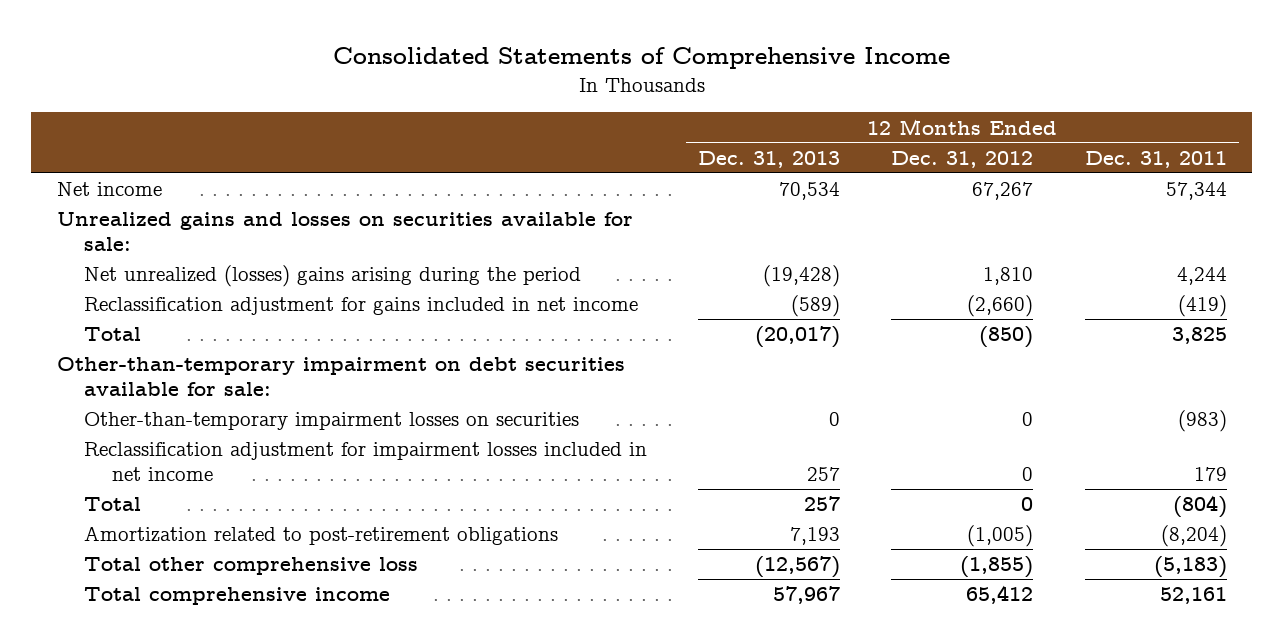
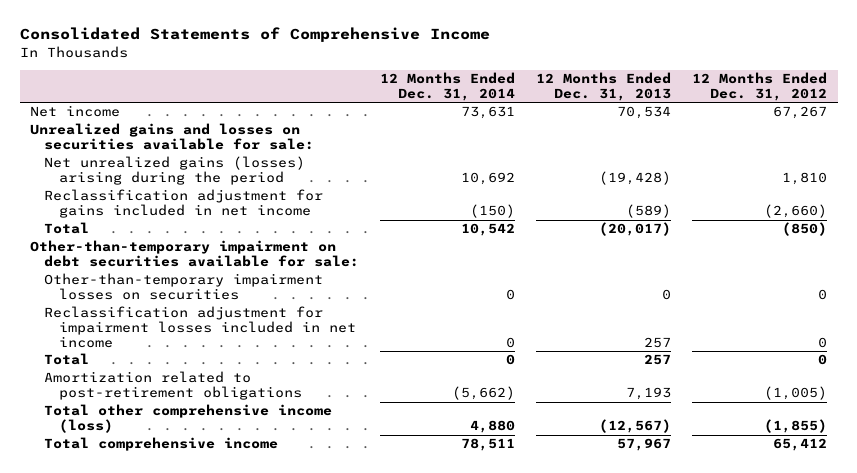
[1084,150,1227,168] Dec. 31, 2011 -> none
none -> [380,72,516,101] 12 Months Ended Dec. 31, 2014
[84,265,582,288] Net unrealized (losses) gains arising during the period -> [44,156,306,186] Net unrealized gains (losses) arising during the period
[84,557,419,576] Total other comprehensive loss -> [44,404,333,434] Total other comprehensive income (loss)

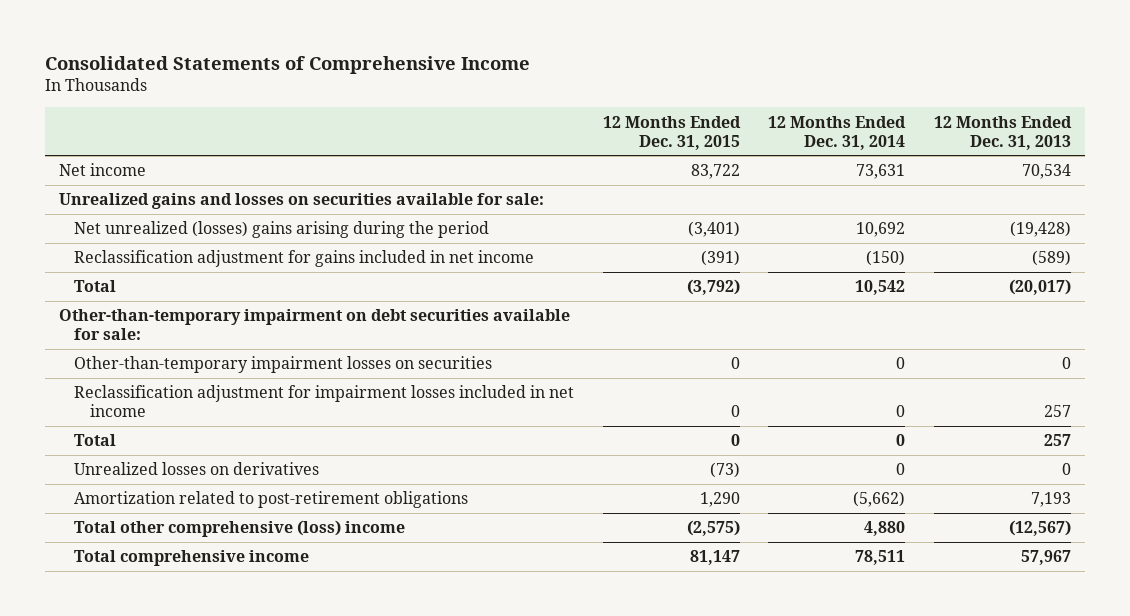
[692,72,828,101] 12 Months Ended Dec. 31, 2012 -> none
none -> [602,115,741,150] 12 Months Ended Dec. 31, 2015
[44,156,306,186] Net unrealized gains (losses) arising during the period -> [74,221,490,239] Net unrealized (losses) gains arising during the period
none -> [74,462,320,476] Unrealized losses on derivatives
[44,404,333,434] Total other comprehensive income (loss) -> [74,520,406,538] Total other comprehensive (loss) income

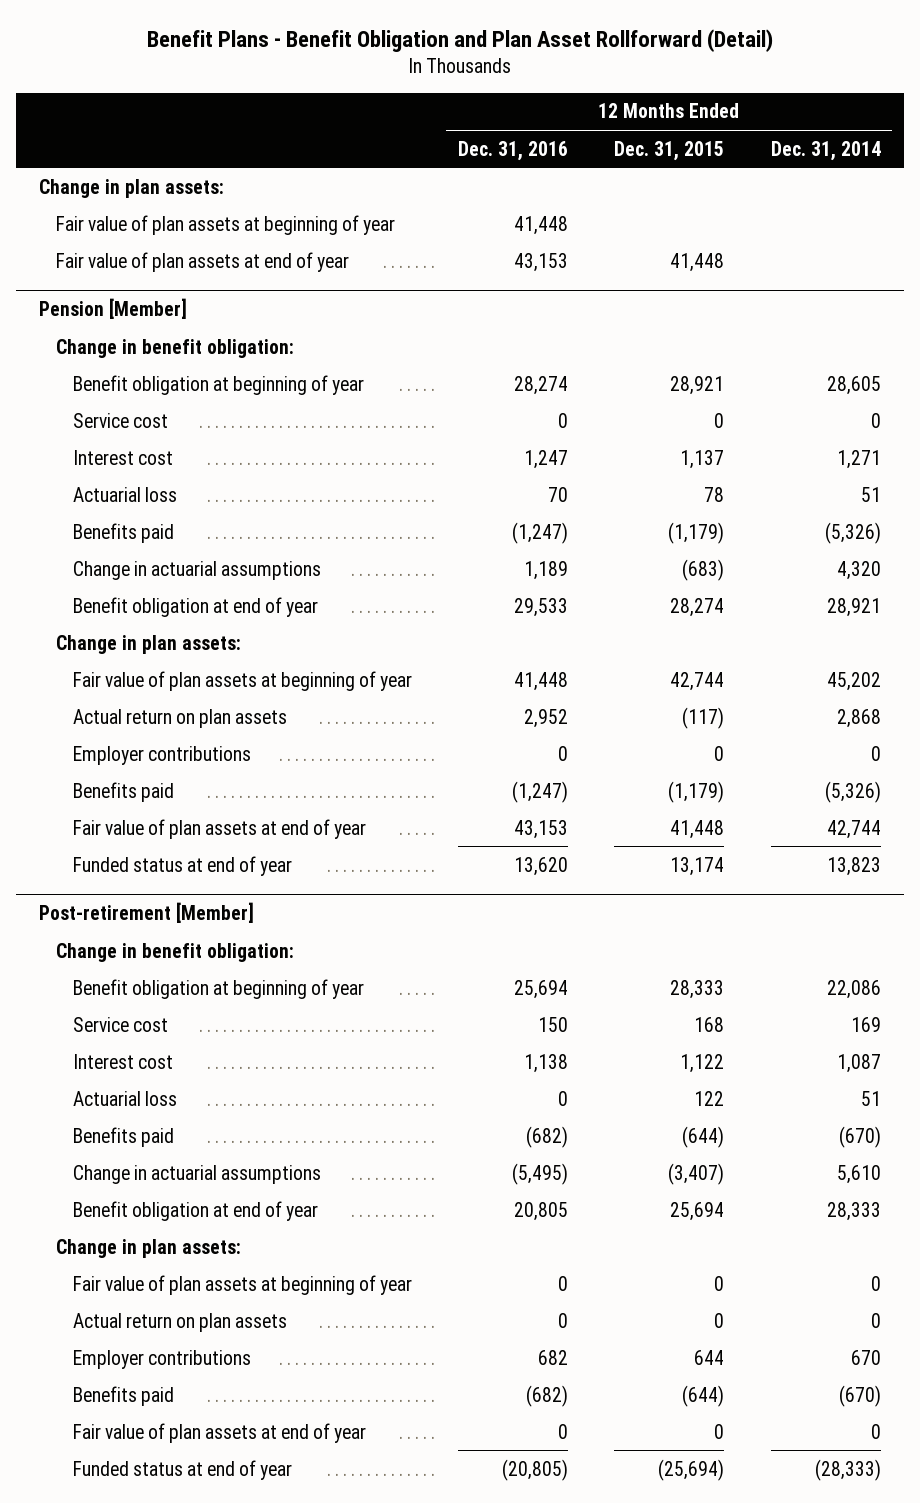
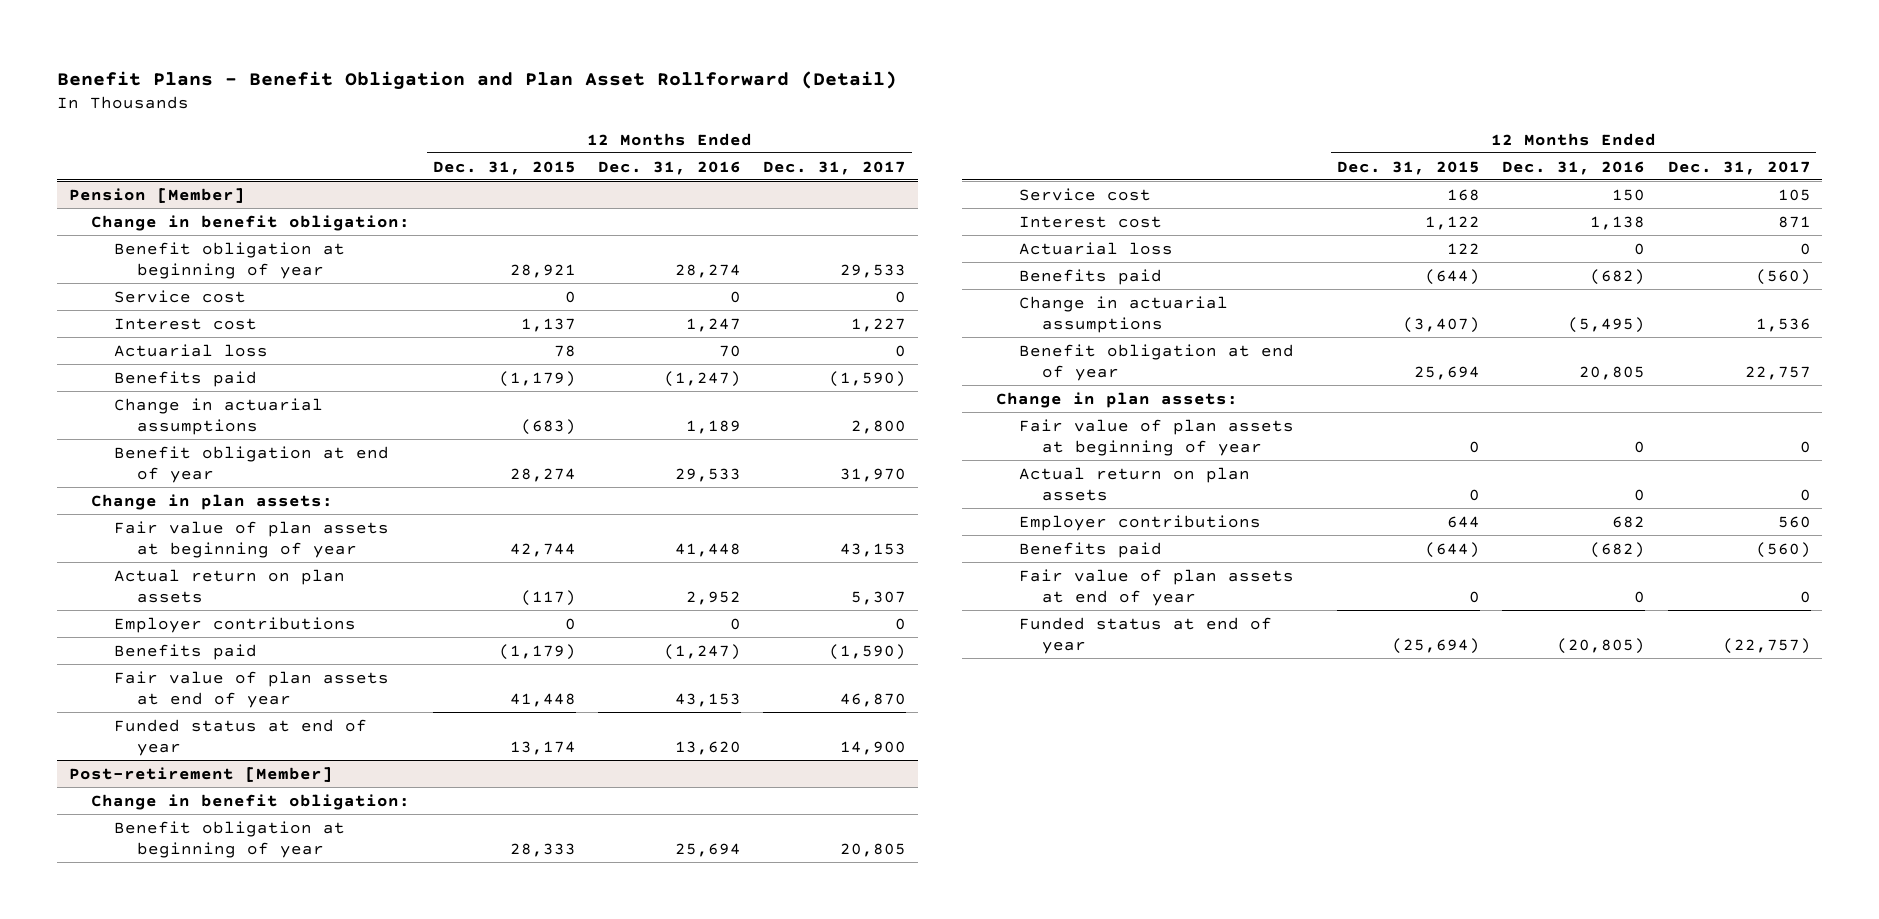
[770,140,881,161] Dec. 31, 2014 -> none
none -> [763,160,907,175] Dec. 31, 2017
[39,178,225,198] Change in plan assets: -> none
[55,214,395,235] Fair value of plan assets at beginning of year -> none
[55,251,349,272] Fair value of plan assets at end of year -> none

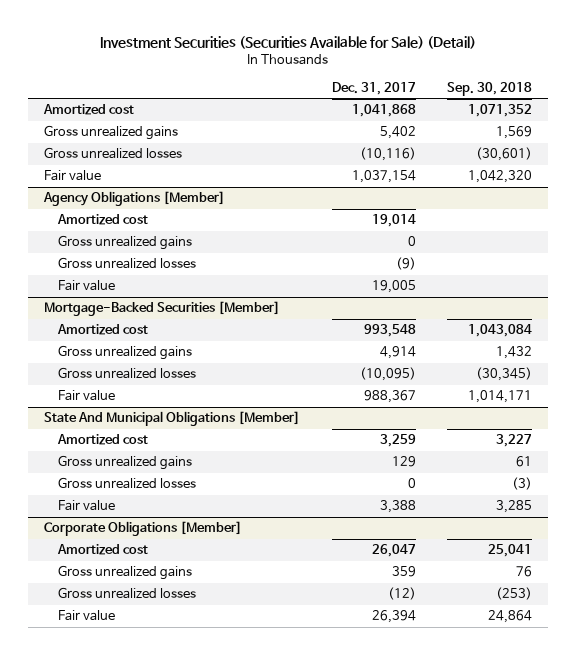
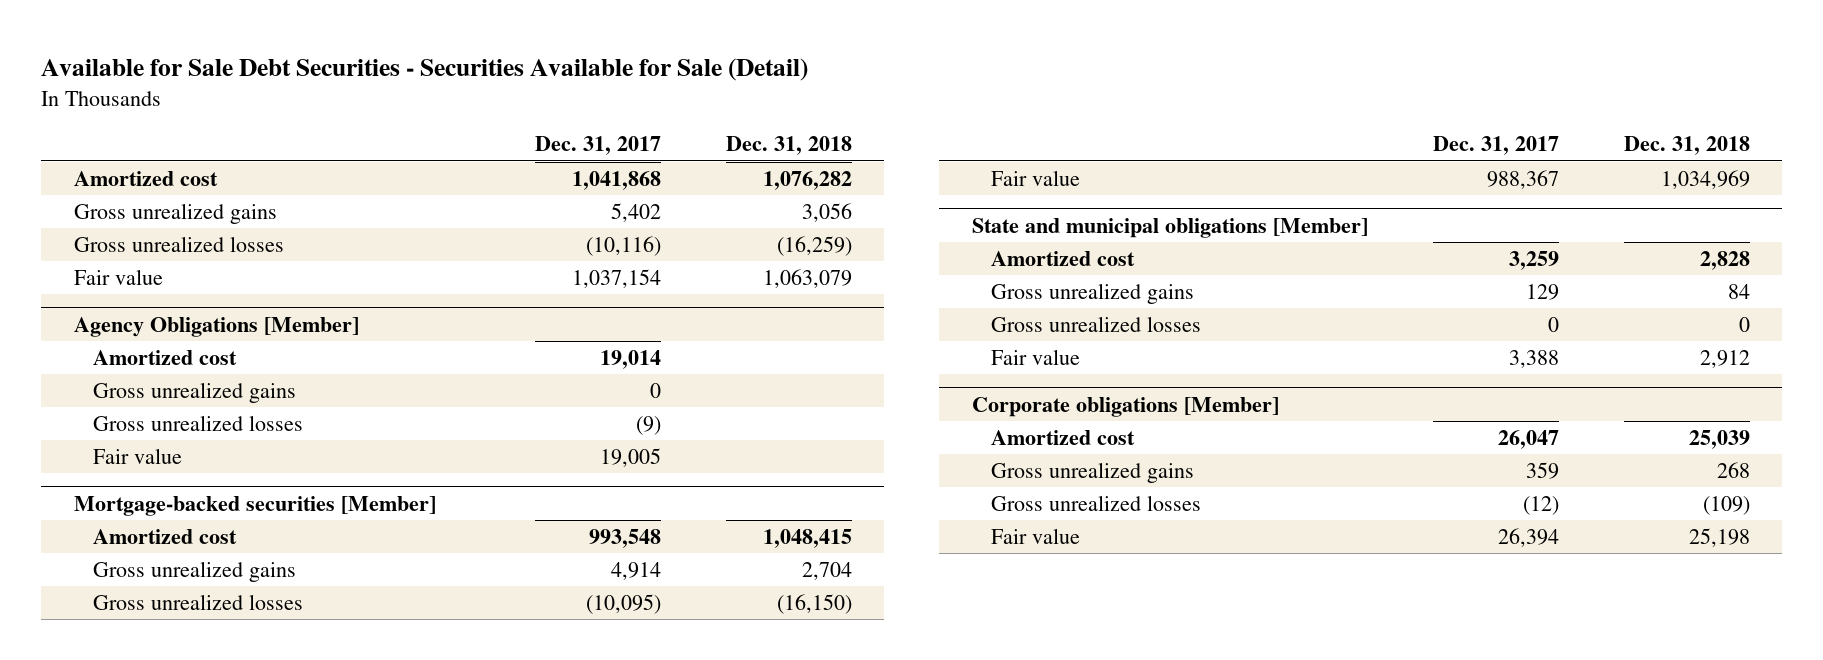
[100,36,477,50] Investment Securities (Securities Available for Sale) (Detail) -> [41,57,809,81] Available for Sale Debt Securities - Securities Available for Sale (Detail)
[447,81,533,96] Sep. 30, 2018 -> none
none -> [725,136,852,156] Dec. 31, 2018
[44,301,281,317] Mortgage-Backed Securities [Member] -> [73,495,436,516] Mortgage-backed securities [Member]
[44,411,301,427] State And Municipal Obligations [Member] -> [971,217,1368,238] State and municipal obligations [Member]
[44,521,243,537] Corporate Obligations [Member] -> [971,396,1279,417] Corporate obligations [Member]

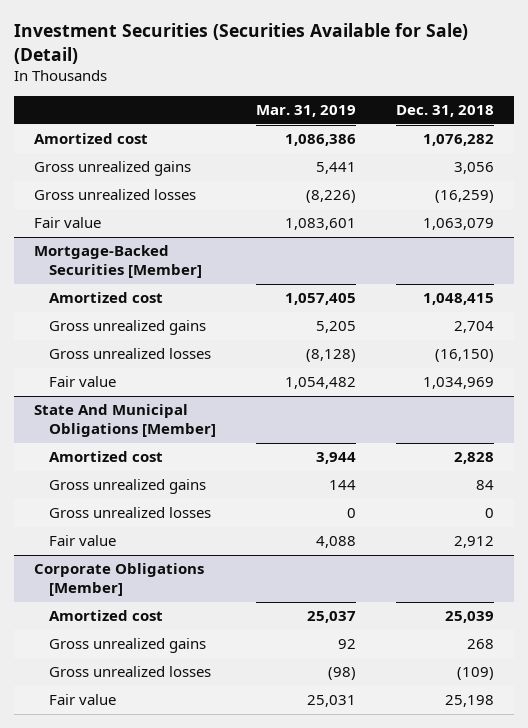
[41,57,809,81] Available for Sale Debt Securities - Securities Available for Sale (Detail) -> [13,23,468,64] Investment Securities (Securities Available for Sale) (Detail)
[534,136,661,156] Dec. 31, 2017 -> none
none -> [255,105,356,118] Mar. 31, 2019
[73,316,359,337] Agency Obligations [Member] -> none
[92,349,237,365] Amortized cost -> none
[92,381,296,403] Gross unrealized gains -> none
[92,414,303,431] Gross unrealized losses -> none
[92,447,182,464] Fair value -> none
[73,495,436,516] Mortgage-backed securities [Member] -> [33,245,202,279] Mortgage-Backed Securities [Member]
[971,217,1368,238] State and municipal obligations [Member] -> [33,404,216,438] State And Municipal Obligations [Member]
[971,396,1279,417] Corporate obligations [Member] -> [33,563,204,597] Corporate Obligations [Member]

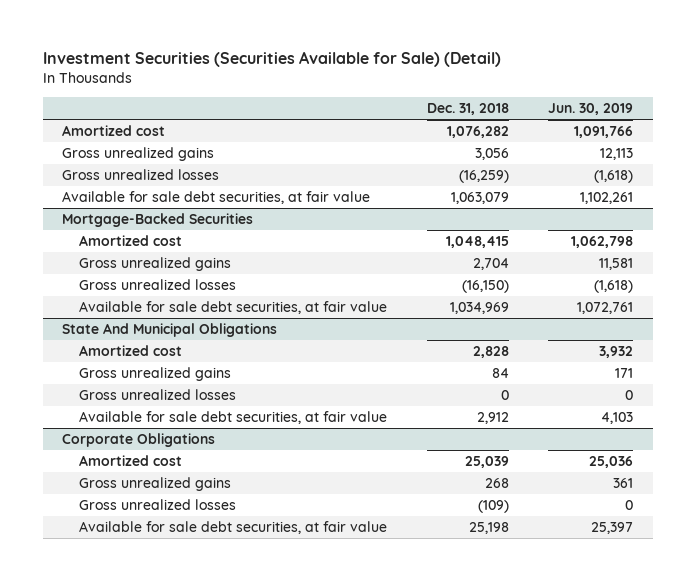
[255,105,356,118] Mar. 31, 2019 -> none
none -> [548,103,634,116] Jun. 30, 2019
[33,217,101,229] Fair value -> [62,191,371,205] Available for sale debt securities, at fair value
[33,245,202,279] Mortgage-Backed Securities [Member] -> [62,213,254,228] Mortgage-Backed Securities
[48,376,116,388] Fair value -> [79,301,388,315] Available for sale debt securities, at fair value
[33,404,216,438] State And Municipal Obligations [Member] -> [62,323,278,338] State And Municipal Obligations
[48,535,116,547] Fair value -> [79,411,388,425] Available for sale debt securities, at fair value
[33,563,204,597] Corporate Obligations [Member] -> [62,433,216,448] Corporate Obligations
[48,694,116,706] Fair value -> [79,521,388,535] Available for sale debt securities, at fair value

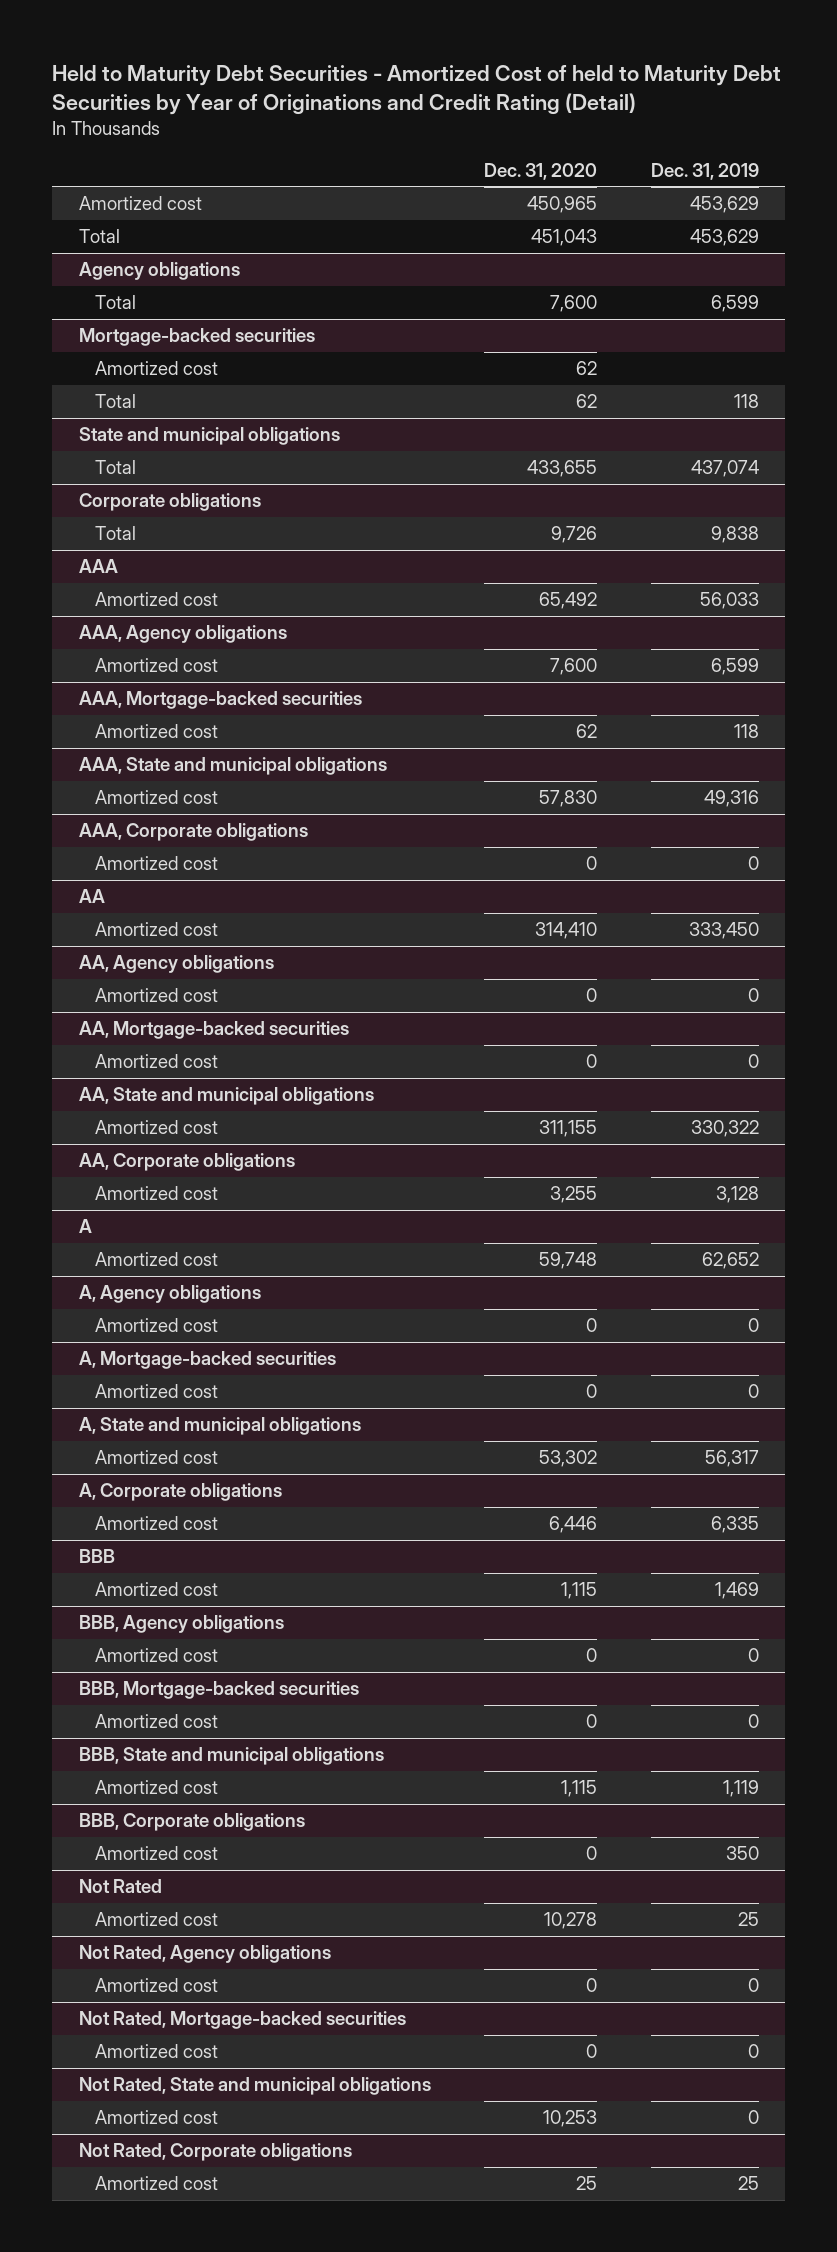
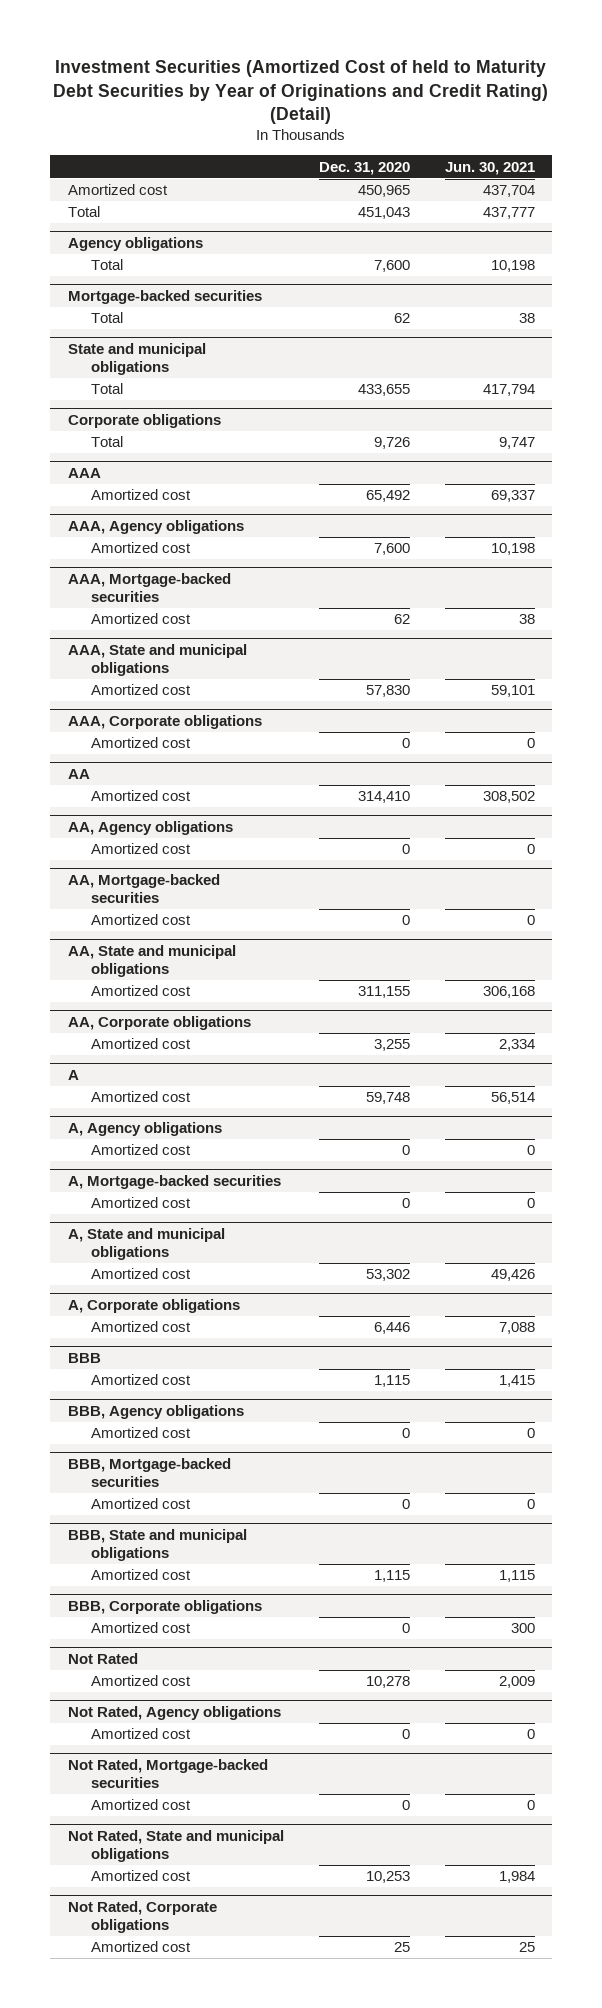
[52,65,782,115] Held to Maturity Debt Securities - Amortized Cost of held to Maturity Debt Securities by Year of Originations and Credit Rating (Detail) -> [53,60,549,124] Investment Securities (Amortized Cost of held to Maturity Debt Securities by Year of Originations and Credit Rating) (Detail)
[650,162,759,180] Dec. 31, 2019 -> none
none -> [444,161,535,175] Jun. 30, 2021
[94,361,218,376] Amortized cost -> none

